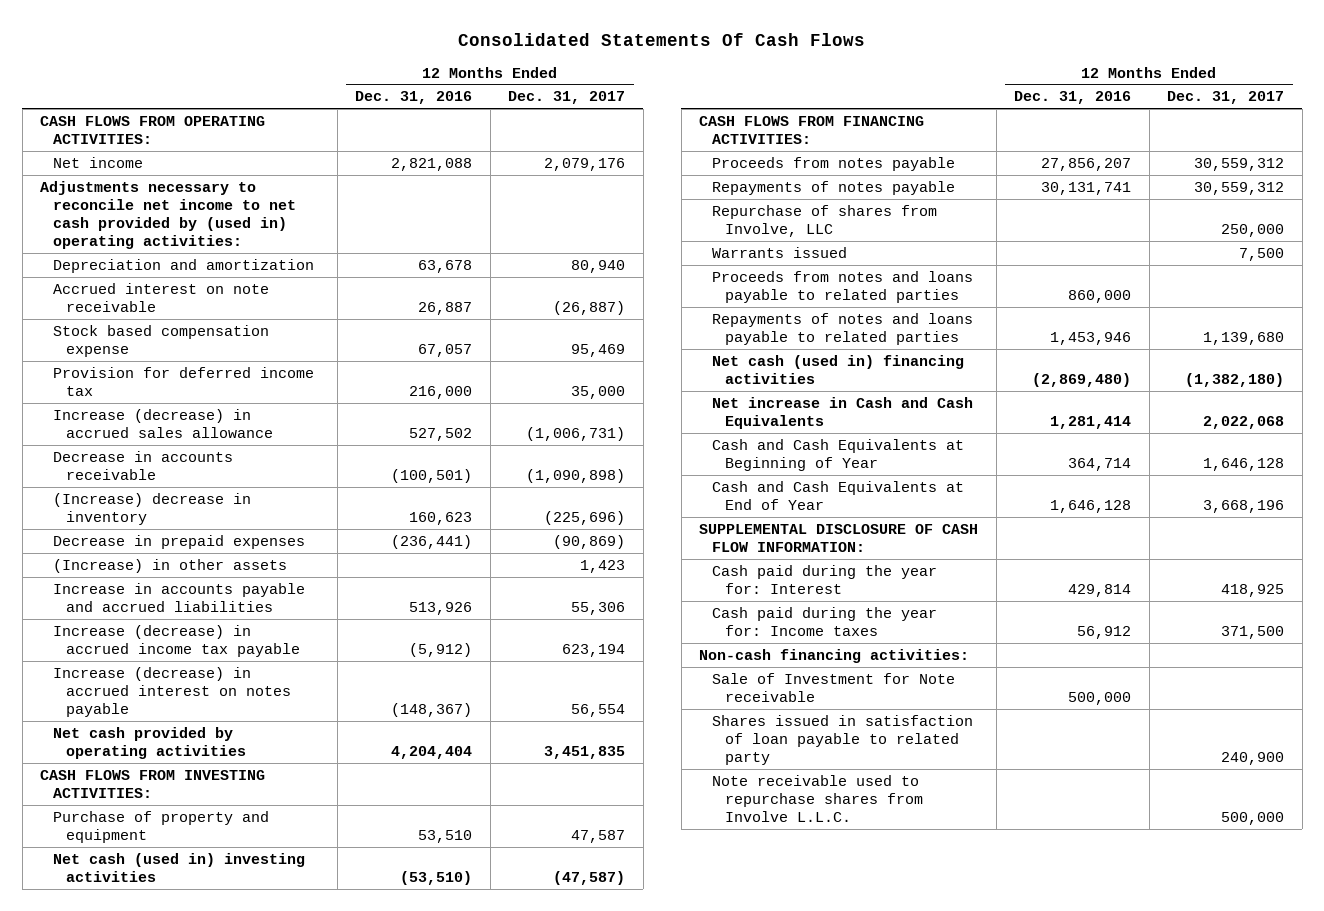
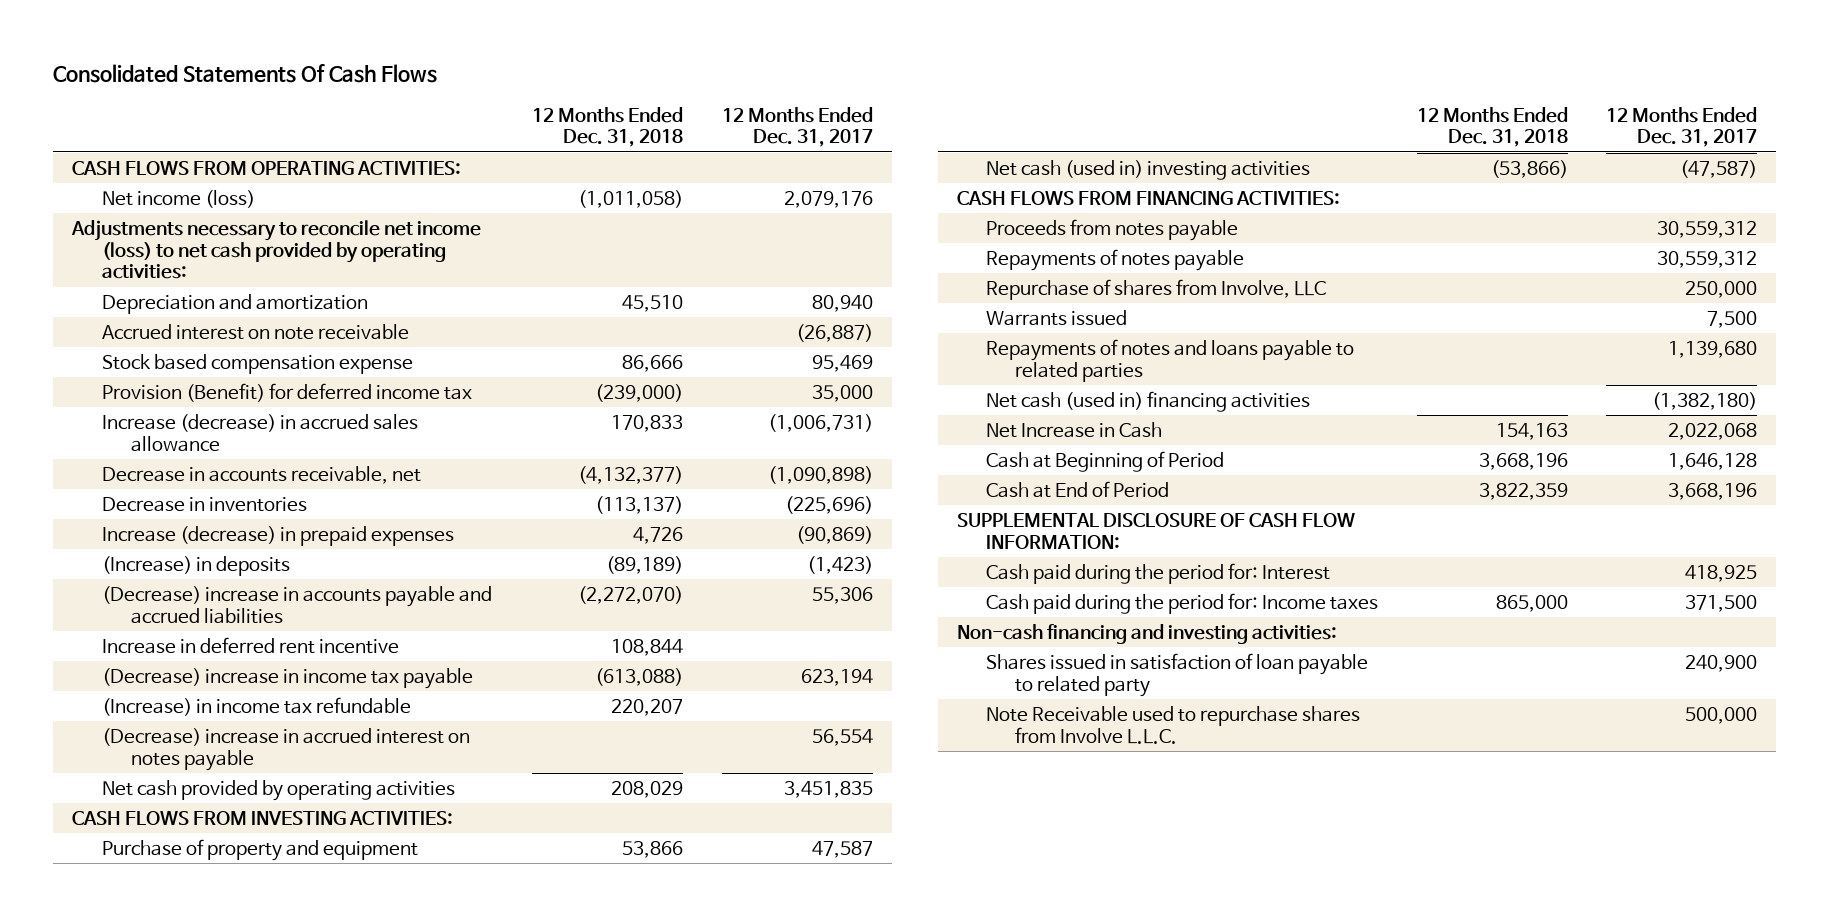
[355,91,473,105] Dec. 31, 2016 -> none
none -> [532,106,684,148] 12 Months Ended Dec. 31, 2018
[53,156,144,168] Net income -> [101,189,255,208] Net income (loss)
[40,180,297,249] Adjustments necessary to reconcile net income to net cash provided by (used in) operating activities: -> [71,219,482,280] Adjustments necessary to reconcile net income (loss) to net cash provided by operating activities:
[53,366,315,396] Provision for deferred income tax -> [101,382,472,402] Provision (Benefit) for deferred income tax
[53,558,288,573] (Increase) in other assets -> none
[53,450,234,480] Decrease in accounts receivable -> [101,465,421,484] Decrease in accounts receivable, net
[53,492,252,525] (Increase) decrease in inventory -> [101,496,307,512] Decrease in inventories
[53,534,306,549] Decrease in prepaid expenses -> [101,525,454,546] Increase (decrease) in prepaid expenses
none -> [101,555,290,576] (Increase) in deposits
[53,582,306,612] Increase in accounts payable and accrued liabilities -> [101,585,492,624] (Decrease) increase in accounts payable and accrued liabilities
none -> [101,636,399,654] Increase in deferred rent incentive
[53,624,301,657] Increase (decrease) in accrued income tax payable -> [101,667,473,689] (Decrease) increase in income tax payable
none -> [101,696,411,716] (Increase) in income tax refundable
[53,666,292,717] Increase (decrease) in accrued interest on notes payable -> [101,727,470,771] (Decrease) increase in accrued interest on notes payable
[712,270,974,303] Proceeds from notes and loans payable to related parties -> none
[712,396,974,429] Net increase in Cash and Cash Equivalents -> [985,421,1162,438] Net Increase in Cash
[712,438,965,471] Cash and Cash Equivalents at Beginning of Year -> [985,450,1224,472] Cash at Beginning of Period
[712,480,965,510] Cash and Cash Equivalents at End of Year -> [985,480,1169,498] Cash at End of Period
[712,672,956,702] Sale of Investment for Note receivable -> none
[712,564,938,594] Cash paid during the year for: Interest -> [985,562,1330,584] Cash paid during the period for: Interest
[712,606,938,636] Cash paid during the year for: Income taxes -> [985,592,1378,614] Cash paid during the period for: Income taxes
[699,648,970,663] Non-cash financing activities: -> [956,623,1337,644] Non-cash financing and investing activities:
[712,774,924,822] Note receivable used to repurchase shares from Involve L.L.C. -> [985,705,1360,744] Note Receivable used to repurchase shares from Involve L.L.C.

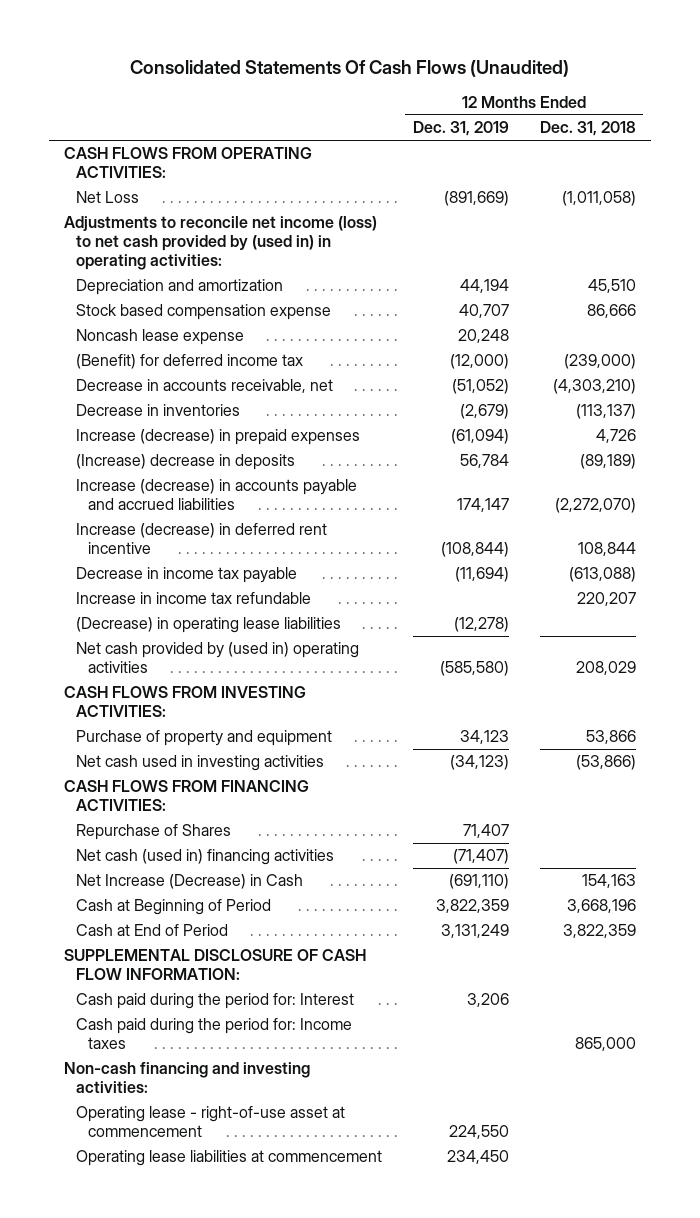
[53,64,438,84] Consolidated Statements Of Cash Flows -> [129,59,569,77] Consolidated Statements Of Cash Flows (Unaudited)
[721,106,873,148] 12 Months Ended Dec. 31, 2017 -> none
none -> [412,121,509,137] Dec. 31, 2019
[101,189,255,208] Net income (loss) -> [76,191,140,204] Net Loss
[71,219,482,280] Adjustments necessary to reconcile net income (loss) to net cash provided by operating activities: -> [63,216,377,270] Adjustments to reconcile net income (loss) to net cash provided by (used in) in operating activities:
[101,323,409,340] Accrued interest on note receivable -> none
[101,413,418,452] Increase (decrease) in accrued sales allowance -> none
none -> [76,329,245,346] Noncash lease expense
[101,382,472,402] Provision (Benefit) for deferred income tax -> [76,354,304,370] (Benefit) for deferred income tax
[578,465,684,484] (4,132,377) -> [552,379,636,395] (4,303,210)
[101,727,470,771] (Decrease) increase in accrued interest on notes payable -> none
[101,555,290,576] (Increase) in deposits -> [76,454,296,471] (Increase) decrease in deposits
[101,585,492,624] (Decrease) increase in accounts payable and accrued liabilities -> [76,479,358,511] Increase (decrease) in accounts payable and accrued liabilities
[101,636,399,654] Increase in deferred rent incentive -> [76,523,328,555] Increase (decrease) in deferred rent incentive
[101,667,473,689] (Decrease) increase in income tax payable -> [76,567,298,584] Decrease in income tax payable
[101,696,411,716] (Increase) in income tax refundable -> [76,592,312,605] Increase in income tax refundable
none -> [76,617,342,634] (Decrease) in operating lease liabilities
[101,779,455,801] Net cash provided by operating activities -> [76,642,360,674] Net cash provided by (used in) operating activities
[985,159,1310,180] Net cash (used in) investing activities -> [76,755,325,772] Net cash used in investing activities
[985,218,1238,241] Proceeds from notes payable -> none
[985,248,1244,271] Repayments of notes payable -> none
[985,309,1127,326] Warrants issued -> none
[985,338,1354,382] Repayments of notes and loans payable to related parties -> none
[985,278,1326,300] Repurchase of shares from Involve, LLC -> [76,824,232,841] Repurchase of Shares
[985,421,1162,438] Net Increase in Cash -> [76,874,304,890] Net Increase (Decrease) in Cash
[985,652,1368,697] Shares issued in satisfaction of loan payable to related party -> none
[985,705,1360,744] Note Receivable used to repurchase shares from Involve L.L.C. -> none
none -> [76,1106,346,1138] Operating lease - right-of-use asset at commencement
none -> [76,1150,383,1167] Operating lease liabilities at commencement

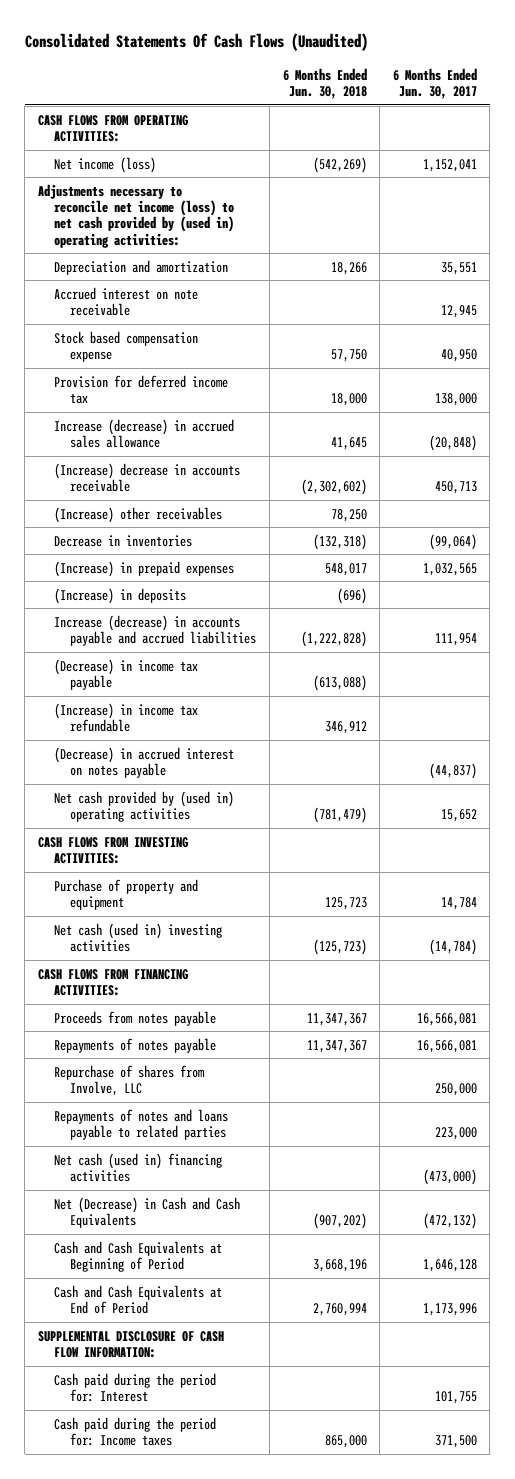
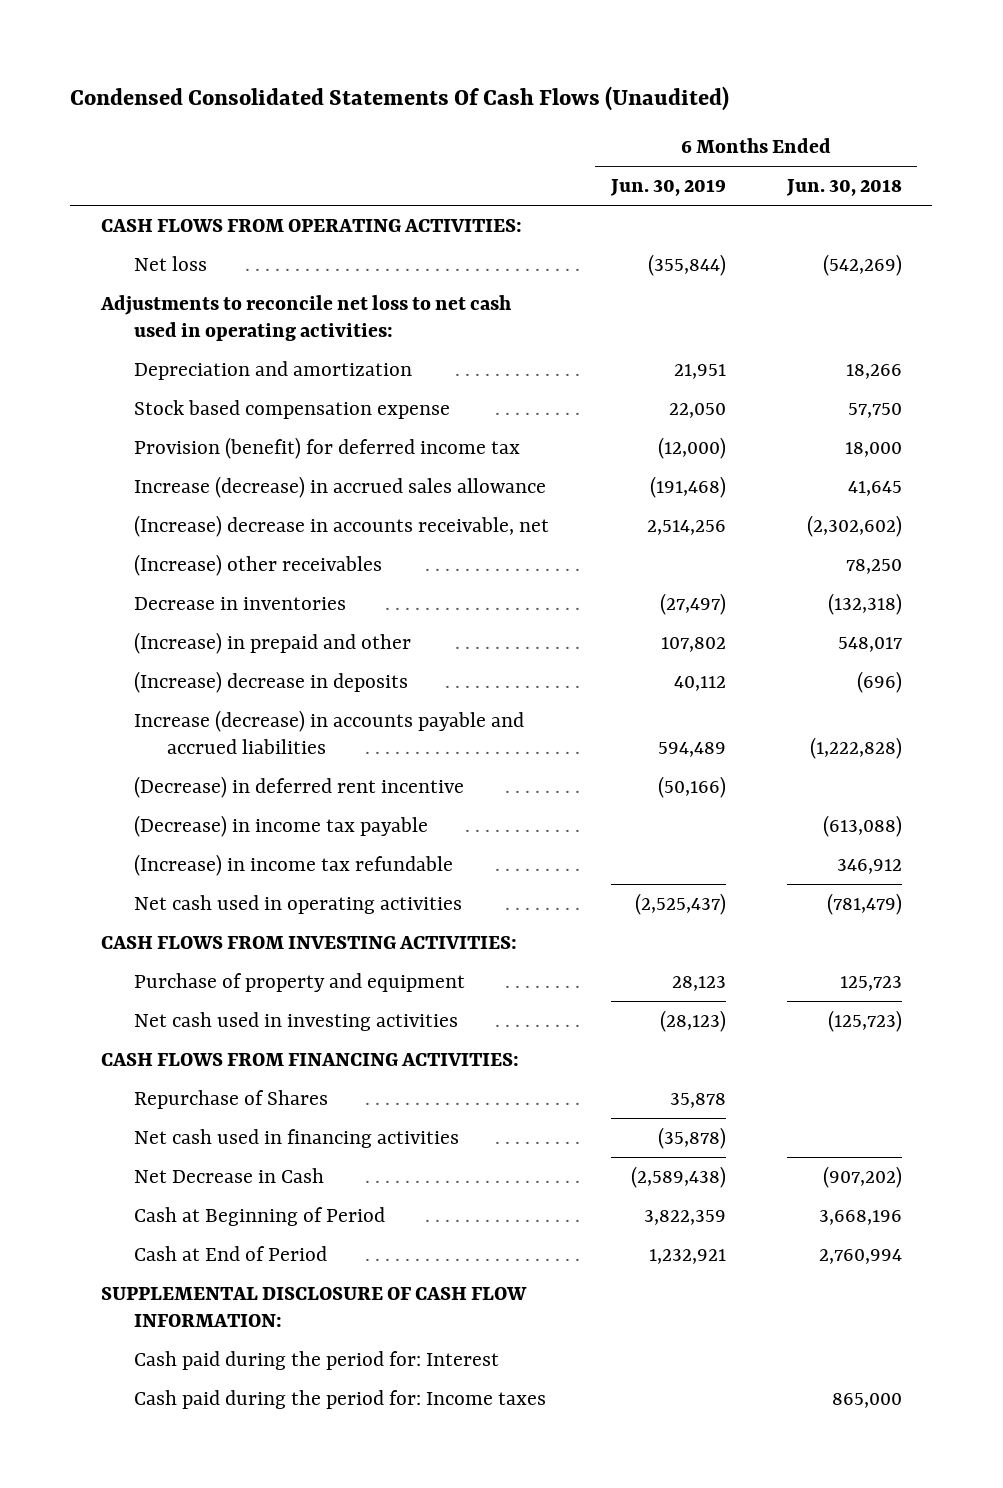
[24,32,368,51] Consolidated Statements Of Cash Flows (Unaudited) -> [70,86,730,112] Condensed Consolidated Statements Of Cash Flows (Unaudited)
[392,67,477,100] 6 Months Ended Jun. 30, 2017 -> none
none -> [609,179,726,197] Jun. 30, 2019
[54,156,157,173] Net income (loss) -> [134,255,208,271] Net loss
[38,183,235,248] Adjustments necessary to reconcile net income (loss) to net cash provided by (used in) operating activities: -> [100,294,512,341] Adjustments to reconcile net loss to net cash used in operating activities:
[54,286,199,316] Accrued interest on note receivable -> none
[54,374,229,404] Provision for deferred income tax -> [134,436,521,459] Provision (benefit) for deferred income tax
[54,462,241,492] (Increase) decrease in accounts receivable -> [134,514,550,537] (Increase) decrease in accounts receivable, net
[54,560,235,577] (Increase) in prepaid expenses -> [134,631,412,654] (Increase) in prepaid and other
[54,587,187,604] (Increase) in deposits -> [134,670,409,693] (Increase) decrease in deposits
none -> [134,775,465,798] (Decrease) in deferred rent incentive
[54,746,235,778] (Decrease) in accrued interest on notes payable -> none
[54,790,235,822] Net cash provided by (used in) operating activities -> [134,894,463,914] Net cash used in operating activities
[54,922,223,952] Net cash (used in) investing activities -> [134,1011,459,1031] Net cash used in investing activities
[54,1010,217,1026] Proceeds from notes payable -> none
[54,1037,217,1053] Repayments of notes payable -> none
[54,1108,229,1140] Repayments of notes and loans payable to related parties -> none
[54,1064,206,1096] Repurchase of shares from Involve, LLC -> [134,1089,329,1109] Repurchase of Shares
[54,1152,223,1182] Net cash (used in) financing activities -> [134,1128,460,1148] Net cash used in financing activities
[54,1196,241,1228] Net (Decrease) in Cash and Cash Equivalents -> [134,1167,325,1183] Net Decrease in Cash
[54,1240,223,1272] Cash and Cash Equivalents at Beginning of Period -> [134,1206,386,1226] Cash at Beginning of Period
[54,1284,223,1314] Cash and Cash Equivalents at End of Period -> [134,1245,328,1261] Cash at End of Period

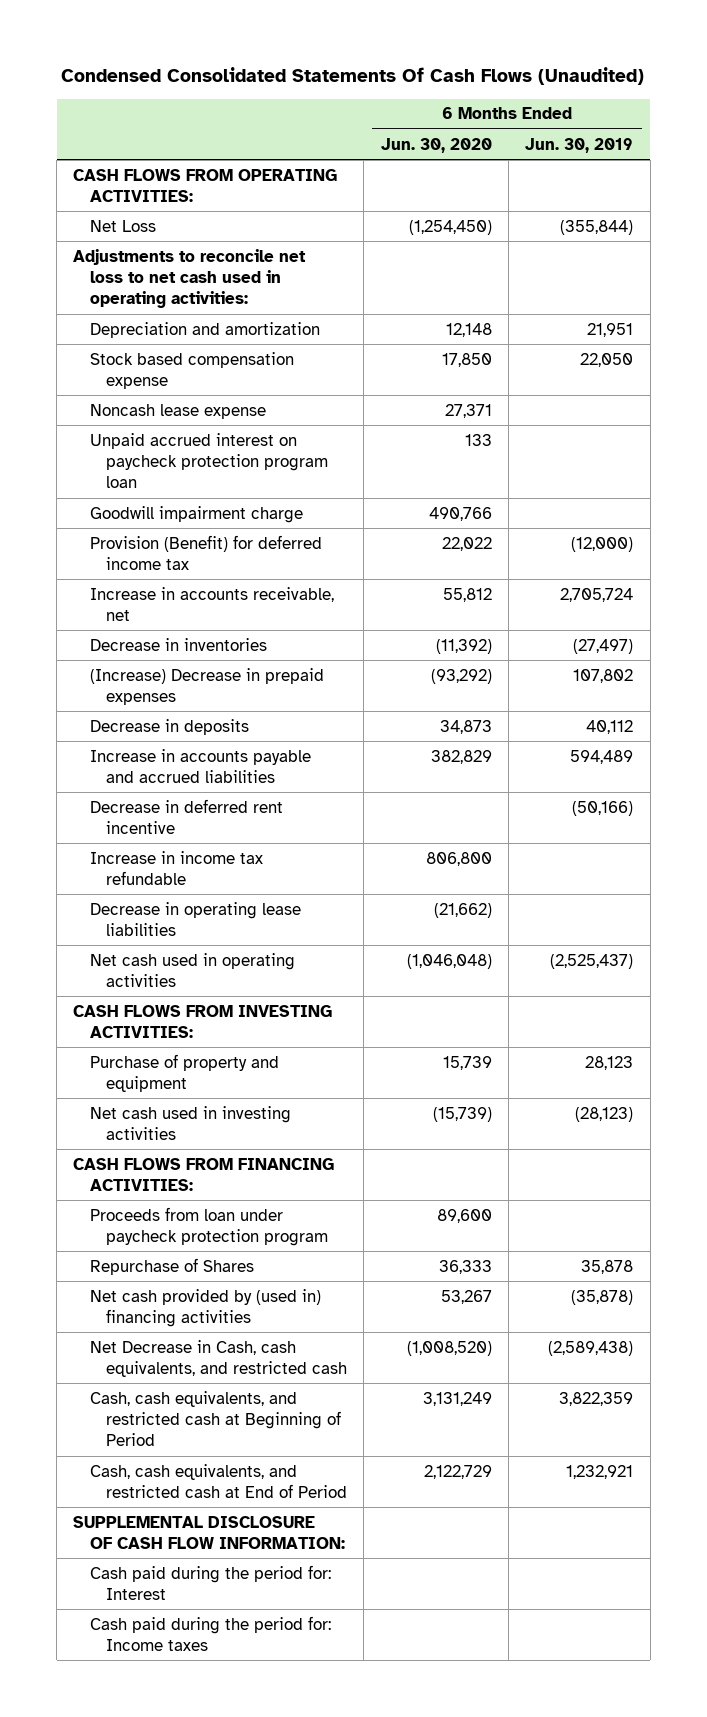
[785,179,902,197] Jun. 30, 2018 -> none
none -> [380,137,492,153] Jun. 30, 2020
[134,255,208,271] Net loss -> [89,219,156,232] Net Loss
[134,475,547,498] Increase (decrease) in accrued sales allowance -> none
[134,553,383,576] (Increase) other receivables -> none
none -> [89,403,266,419] Noncash lease expense
none -> [89,432,329,489] Unpaid accrued interest on paycheck protection program loan
none -> [89,505,303,523] Goodwill impairment charge
[134,436,521,459] Provision (benefit) for deferred income tax -> [89,534,322,570] Provision (Benefit) for deferred income tax
[134,514,550,537] (Increase) decrease in accounts receivable, net -> [89,586,334,621] Increase in accounts receivable, net
[646,519,726,535] 2,514,256 -> [560,587,634,602] 2,705,724
[134,814,429,837] (Decrease) in income tax payable -> none
[134,631,412,654] (Increase) in prepaid and other -> [89,667,324,705] (Increase) Decrease in prepaid expenses
[134,670,409,693] (Increase) decrease in deposits -> [89,718,249,735] Decrease in deposits
[134,709,525,754] Increase (decrease) in accounts payable and accrued liabilities -> [89,748,311,783] Increase in accounts payable and accrued liabilities
[134,775,465,798] (Decrease) in deferred rent incentive -> [89,798,283,834] Decrease in deferred rent incentive
[134,853,454,876] (Increase) in income tax refundable -> [89,850,263,885] Increase in income tax refundable
none -> [89,901,301,936] Decrease in operating lease liabilities
none -> [89,1206,329,1246] Proceeds from loan under paycheck protection program
[134,1128,460,1148] Net cash used in financing activities -> [89,1288,321,1327] Net cash provided by (used in) financing activities
[134,1167,325,1183] Net Decrease in Cash -> [89,1339,348,1377] Net Decrease in Cash, cash equivalents, and restricted cash
[134,1206,386,1226] Cash at Beginning of Period -> [89,1390,342,1447] Cash, cash equivalents, and restricted cash at Beginning of Period
[134,1245,328,1261] Cash at End of Period -> [89,1463,348,1498] Cash, cash equivalents, and restricted cash at End of Period

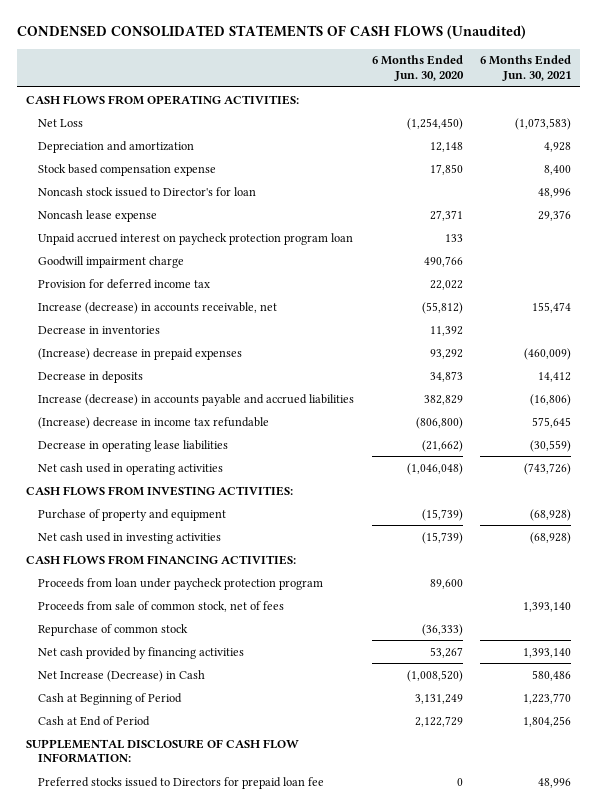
[61,67,645,86] Condensed Consolidated Statements Of Cash Flows (Unaudited) -> [17,25,527,40] CONDENSED CONSOLIDATED STATEMENTS OF CASH FLOWS (Unaudited)
[525,137,634,153] Jun. 30, 2019 -> none
none -> [480,55,572,82] 6 Months Ended Jun. 30, 2021
[73,248,307,309] Adjustments to reconcile net loss to net cash used in operating activities: -> none
none -> [38,186,257,197] Noncash stock issued to Director's for loan
[89,534,322,570] Provision (Benefit) for deferred income tax -> [38,278,211,289] Provision for deferred income tax
[89,586,334,621] Increase in accounts receivable, net -> [38,301,278,314] Increase (decrease) in accounts receivable, net
[442,587,492,602] 55,812 -> [421,301,463,314] (55,812)
[435,638,492,654] (11,392) -> [429,325,463,336] 11,392
[89,667,324,705] (Increase) Decrease in prepaid expenses -> [38,347,243,360] (Increase) decrease in prepaid expenses
[430,668,492,684] (93,292) -> [429,348,463,359] 93,292
[89,798,283,834] Decrease in deferred rent incentive -> none
[89,748,311,783] Increase in accounts payable and accrued liabilities -> [38,393,355,406] Increase (decrease) in accounts payable and accrued liabilities
[89,850,263,885] Increase in income tax refundable -> [38,416,270,429] (Increase) decrease in income tax refundable
[425,851,492,866] 806,800 -> [415,416,463,429] (806,800)
[442,1055,492,1070] 15,739 -> [421,508,463,521] (15,739)
none -> [38,600,285,612] Proceeds from sale of common stock, net of fees
[89,1257,254,1275] Repurchase of Shares -> [38,623,189,636] Repurchase of common stock
[438,1259,492,1274] 36,333 -> [421,623,463,636] (36,333)
[89,1288,321,1327] Net cash provided by (used in) financing activities -> [38,646,245,659] Net cash provided by financing activities
[89,1339,348,1377] Net Decrease in Cash, cash equivalents, and restricted cash -> [38,669,206,682] Net Increase (Decrease) in Cash
[89,1390,342,1447] Cash, cash equivalents, and restricted cash at Beginning of Period -> [38,692,183,705] Cash at Beginning of Period
[89,1463,348,1498] Cash, cash equivalents, and restricted cash at End of Period -> [38,715,151,726] Cash at End of Period
[89,1564,331,1600] Cash paid during the period for: Interest -> none
[89,1615,331,1651] Cash paid during the period for: Income taxes -> none
none -> [38,776,325,789] Preferred stocks issued to Directors for prepaid loan fee

